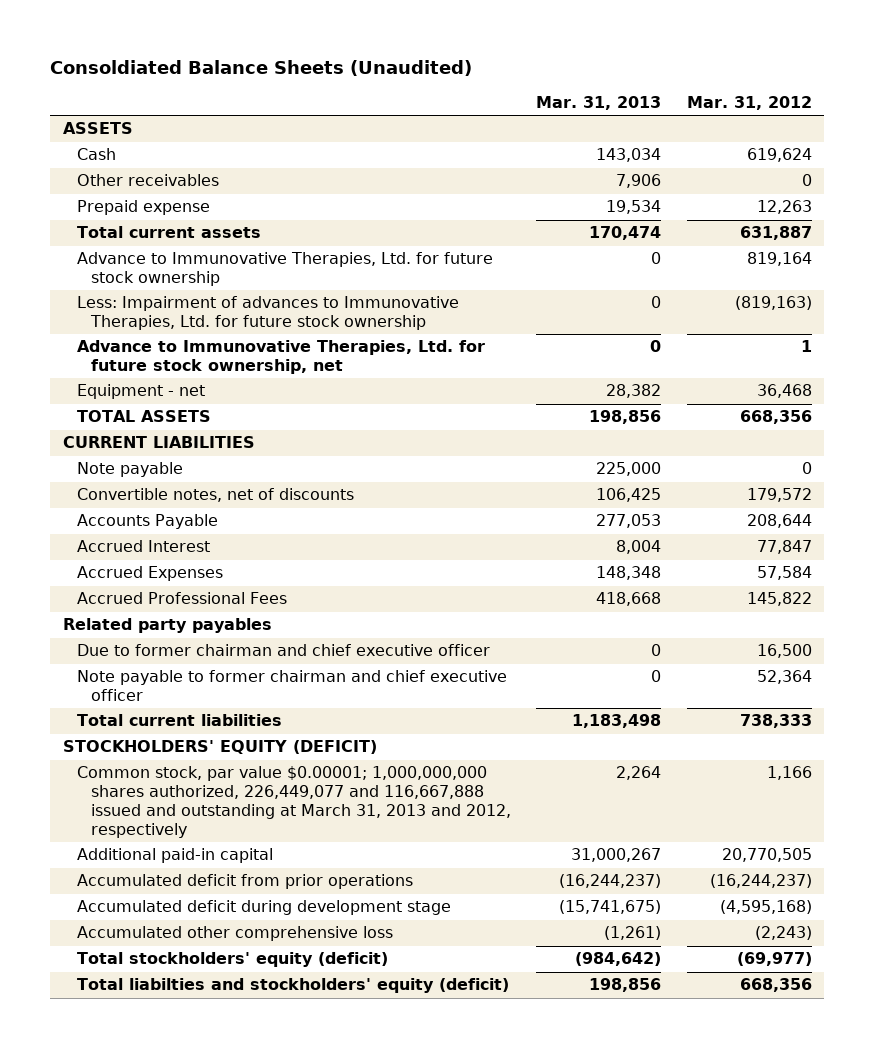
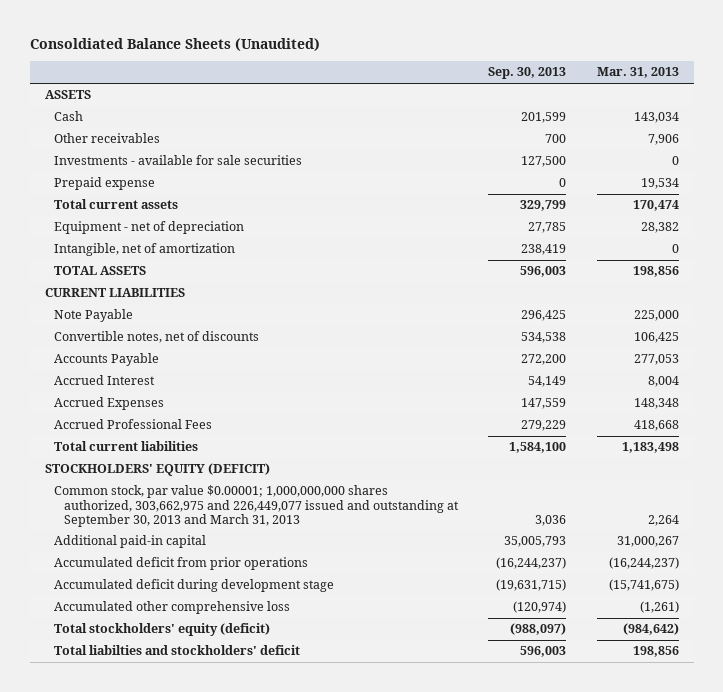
[686,96,812,111] Mar. 31, 2012 -> none
none -> [488,67,567,80] Sep. 30, 2013
none -> [54,155,303,166] Investments - available for sale securities
[76,252,493,287] Advance to Immunovative Therapies, Ltd. for future stock ownership -> none
[76,296,459,331] Less: Impairment of advances to Immunovative Therapies, Ltd. for future stock ownership -> none
[76,340,485,375] Advance to Immunovative Therapies, Ltd. for future stock ownership, net -> none
[76,384,205,400] Equipment - net -> [54,221,245,235] Equipment - net of depreciation
none -> [54,243,236,257] Intangible, net of amortization
[76,462,183,478] Note payable -> [54,309,134,323] Note Payable
[62,618,272,634] Related party payables -> none
[76,644,490,657] Due to former chairman and chief executive officer -> none
[76,670,507,702] Note payable to former chairman and chief executive officer -> none
[76,766,512,838] Common stock, par value $0.00001; 1,000,000,000 shares authorized, 226,449,077 and 116,667,888 issued and outstanding at March 31, 2013 and 2012, respectively -> [54,485,459,527] Common stock, par value $0.00001; 1,000,000,000 shares authorized, 303,662,975 and 226,449,077 issued and outstanding at September 30, 2013 and March 31, 2013
[76,978,509,994] Total liabilties and stockholders' equity (deficit) -> [54,645,301,656] Total liabilties and stockholders' deficit

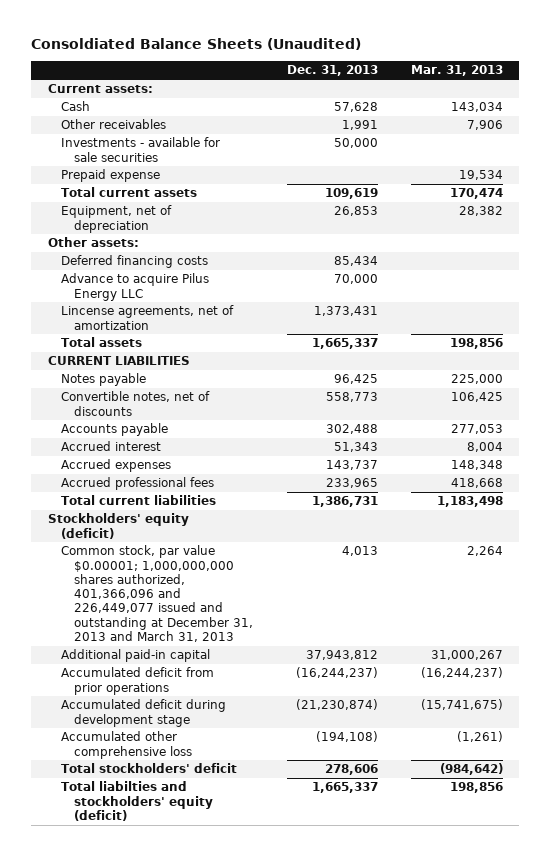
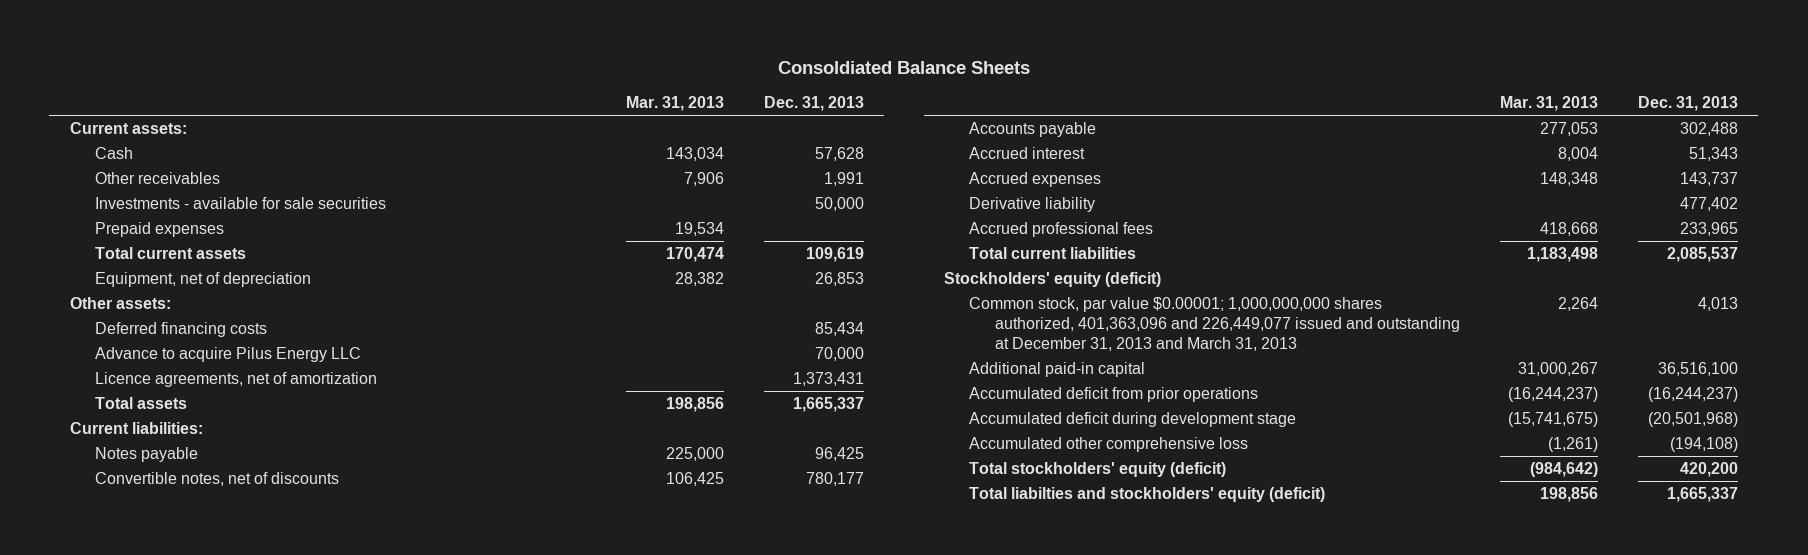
[31,38,362,51] Consoldiated Balance Sheets (Unaudited) -> [777,61,1030,75] Consoldiated Balance Sheets
[61,169,161,183] Prepaid expense -> [94,222,224,238] Prepaid expenses
[61,305,235,330] Lincense agreements, net of amortization -> [94,372,377,388] Licence agreements, net of amortization
[48,356,191,366] CURRENT LIABILITIES -> [69,422,203,435] Current liabilities:
[325,392,378,403] 558,773 -> [805,472,864,487] 780,177
none -> [969,197,1096,213] Derivative liability
[311,496,378,508] 1,386,731 -> [1667,247,1739,263] 2,085,537
[61,545,254,642] Common stock, par value $0.00001; 1,000,000,000 shares authorized, 401,366,096 and 226,449,077 issued and outstanding at December 31, 2013 and March 31, 2013 -> [969,297,1460,351] Common stock, par value $0.00001; 1,000,000,000 shares authorized, 401,363,096 and 226,449,077 issued and outstanding at December 31, 2013 and March 31, 2013
[305,650,378,661] 37,943,812 -> [1658,362,1739,377] 36,516,100
[295,699,378,711] (21,230,874) -> [1648,412,1739,428] (20,501,968)
[61,763,238,774] Total stockholders' deficit -> [969,462,1227,478] Total stockholders' equity (deficit)
[324,764,378,776] 278,606 -> [1680,462,1739,478] 420,200

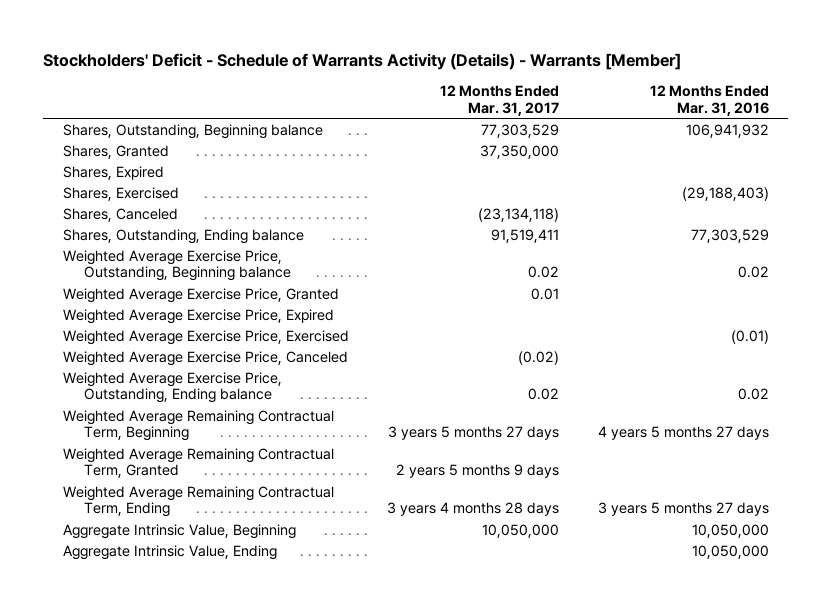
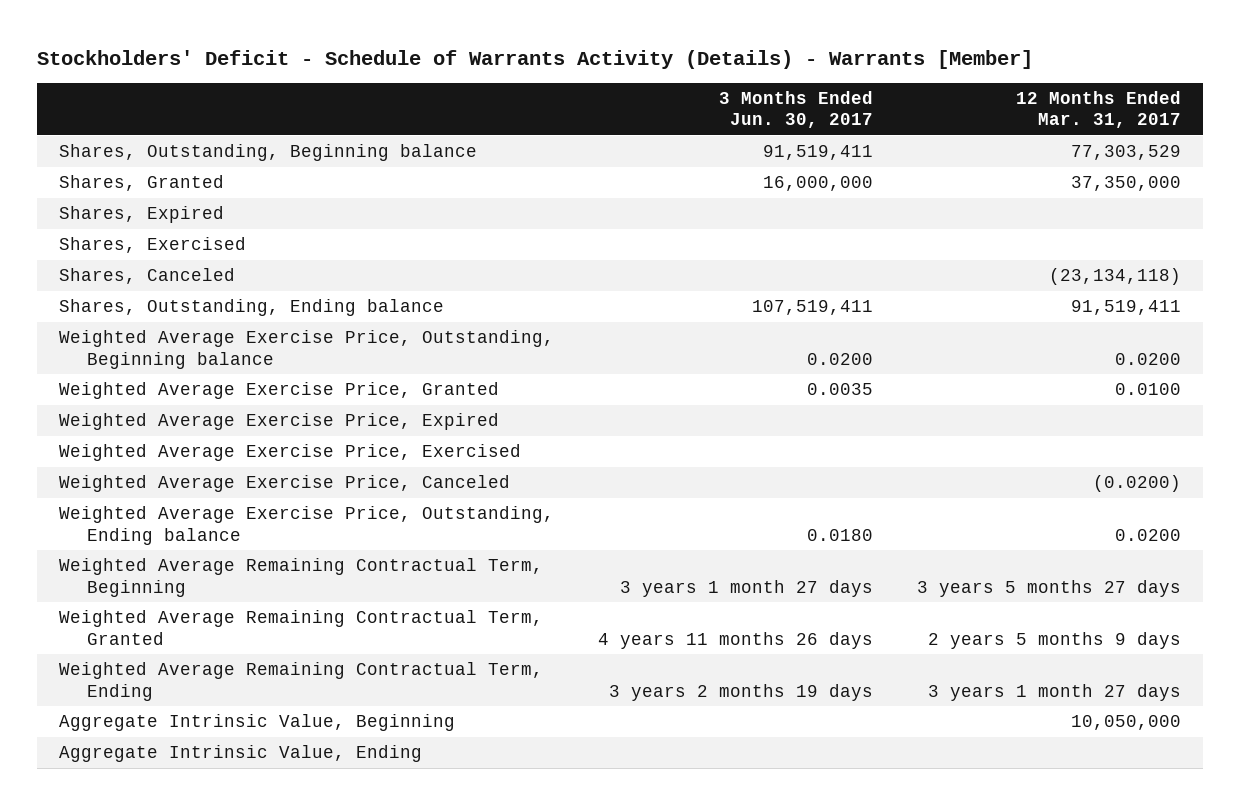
[649,85,769,116] 12 Months Ended Mar. 31, 2016 -> none
none -> [719,90,874,129] 3 Months Ended Jun. 30, 2017
[528,266,560,279] 0.02 -> [1115,352,1182,365] 0.0200
[531,287,560,300] 0.01 -> [1115,383,1182,396] 0.0100
[518,350,560,365] (0.02) -> [1093,475,1182,493] (0.0200)
[528,388,560,401] 0.02 -> [1115,528,1182,541] 0.0200
[387,502,560,517] 3 years 4 months 28 days -> [928,683,1182,701] 3 years 1 month 27 days

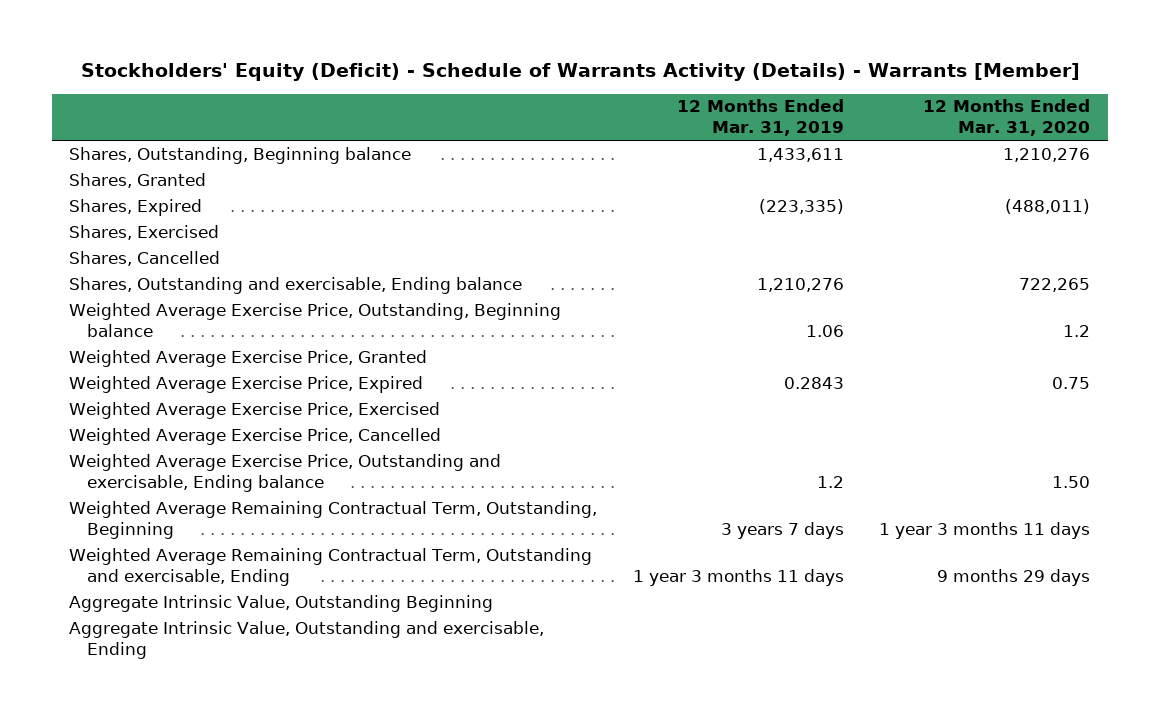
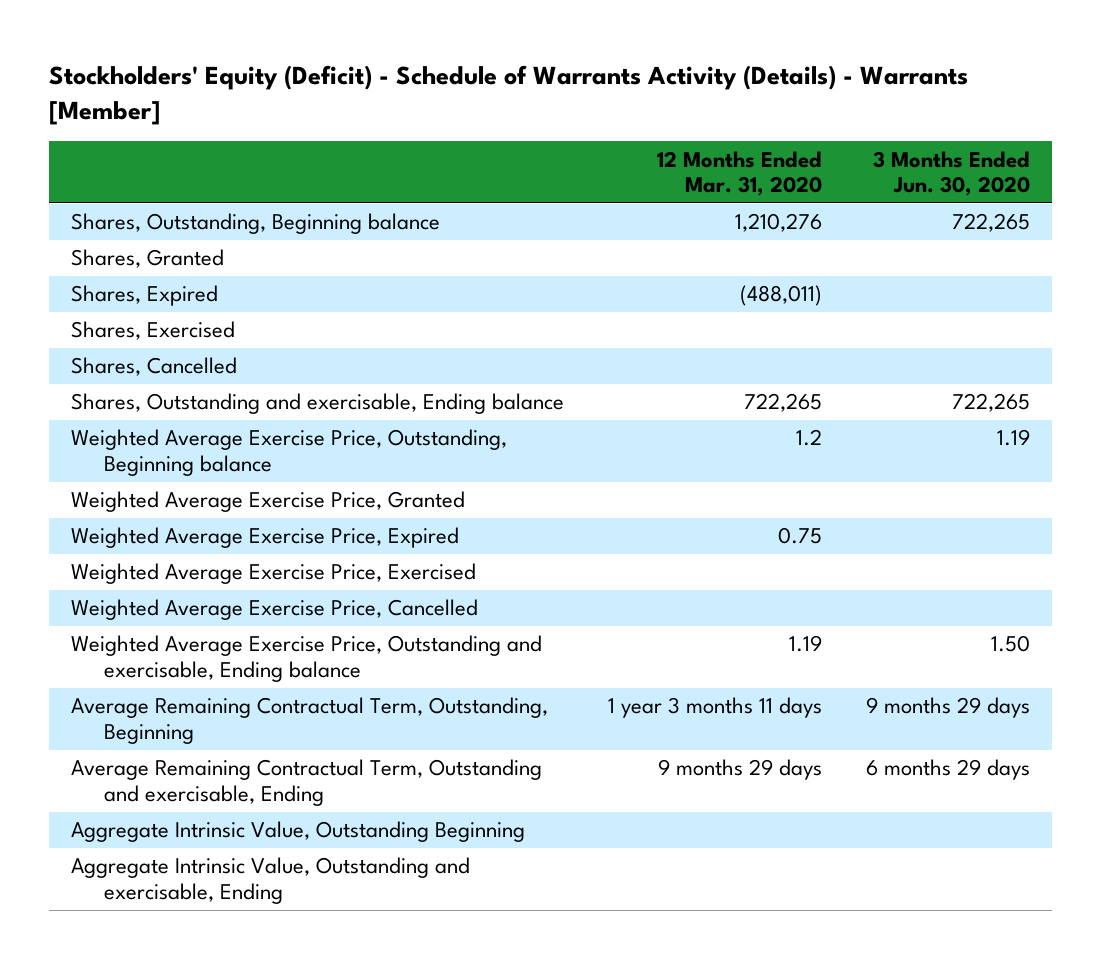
[676,99,844,137] 12 Months Ended Mar. 31, 2019 -> none
none -> [872,150,1030,197] 3 Months Ended Jun. 30, 2020
[1052,475,1091,488] 1.50 -> [788,635,822,653] 1.19
[69,500,598,539] Weighted Average Remaining Contractual Term, Outstanding, Beginning -> [71,697,549,745] Average Remaining Contractual Term, Outstanding, Beginning
[69,547,593,586] Weighted Average Remaining Contractual Term, Outstanding and exercisable, Ending -> [71,759,543,807] Average Remaining Contractual Term, Outstanding and exercisable, Ending

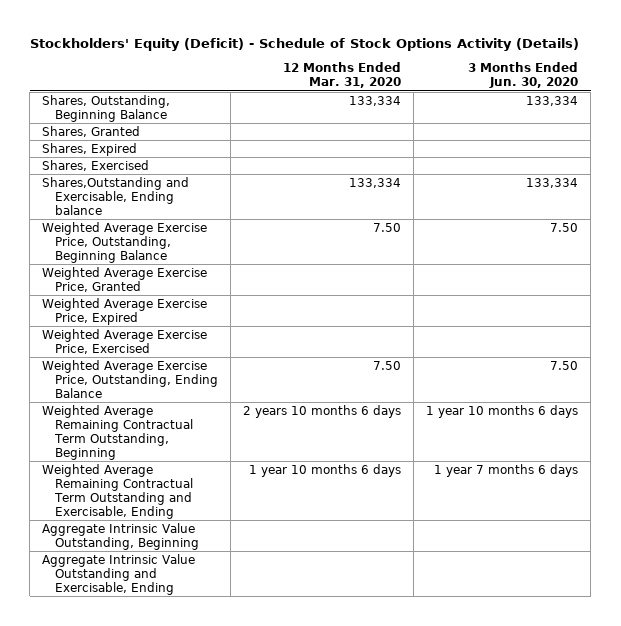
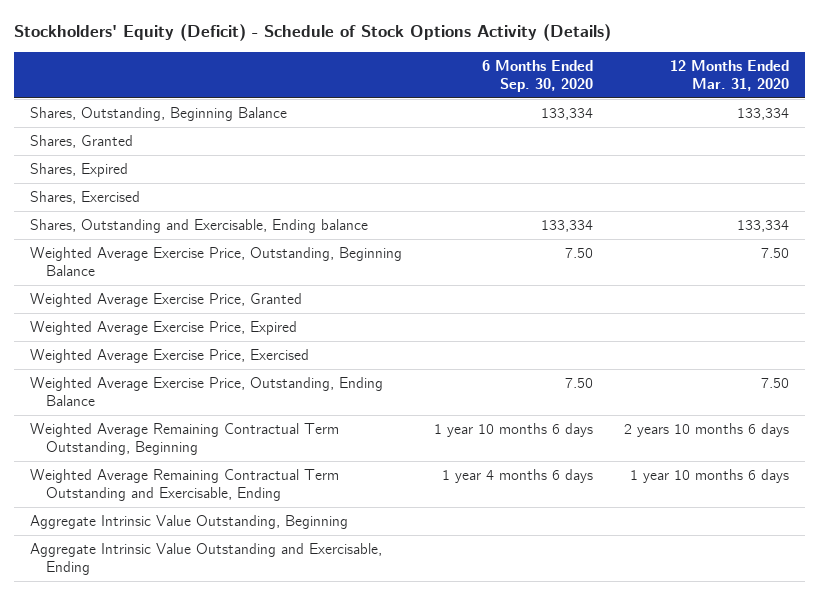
[468,62,579,89] 3 Months Ended Jun. 30, 2020 -> none
none -> [481,59,593,92] 6 Months Ended Sep. 30, 2020
[42,176,190,215] Shares,Outstanding and Exercisable, Ending balance -> [29,219,368,234] Shares, Outstanding and Exercisable, Ending balance

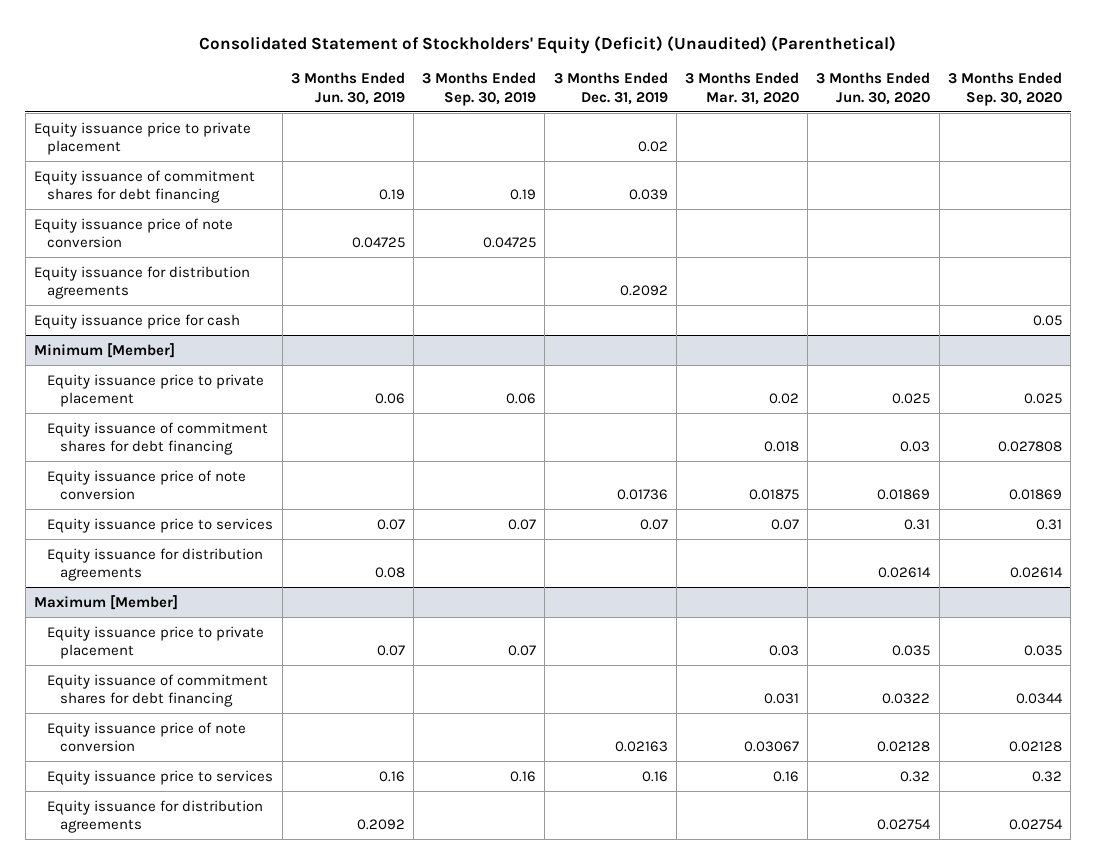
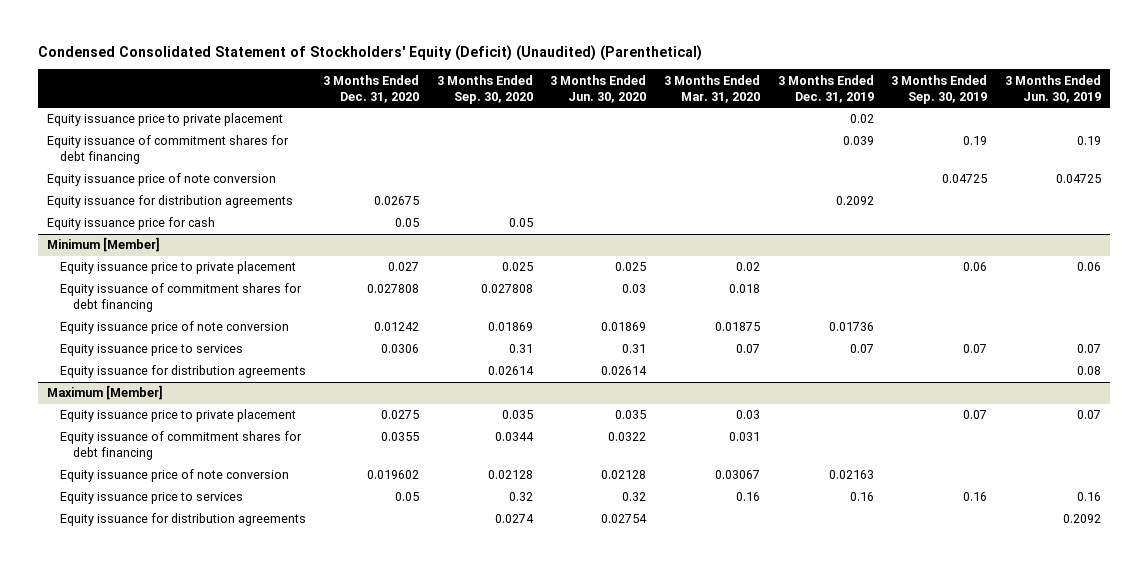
[199,35,897,54] Consolidated Statement of Stockholders' Equity (Deficit) (Unaudited) (Parenthetical) -> [37,44,702,61] Condensed Consolidated Statement of Stockholders' Equity (Deficit) (Unaudited) (Parenthetical)
none -> [323,74,420,103] 3 Months Ended Dec. 31, 2020
[1008,818,1063,830] 0.02754 -> [494,514,534,524] 0.0274

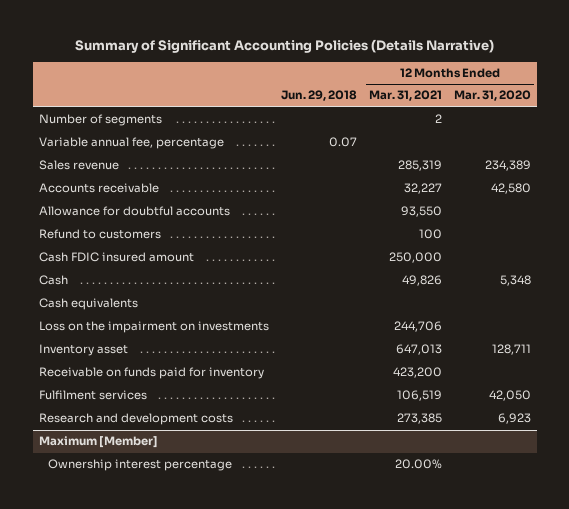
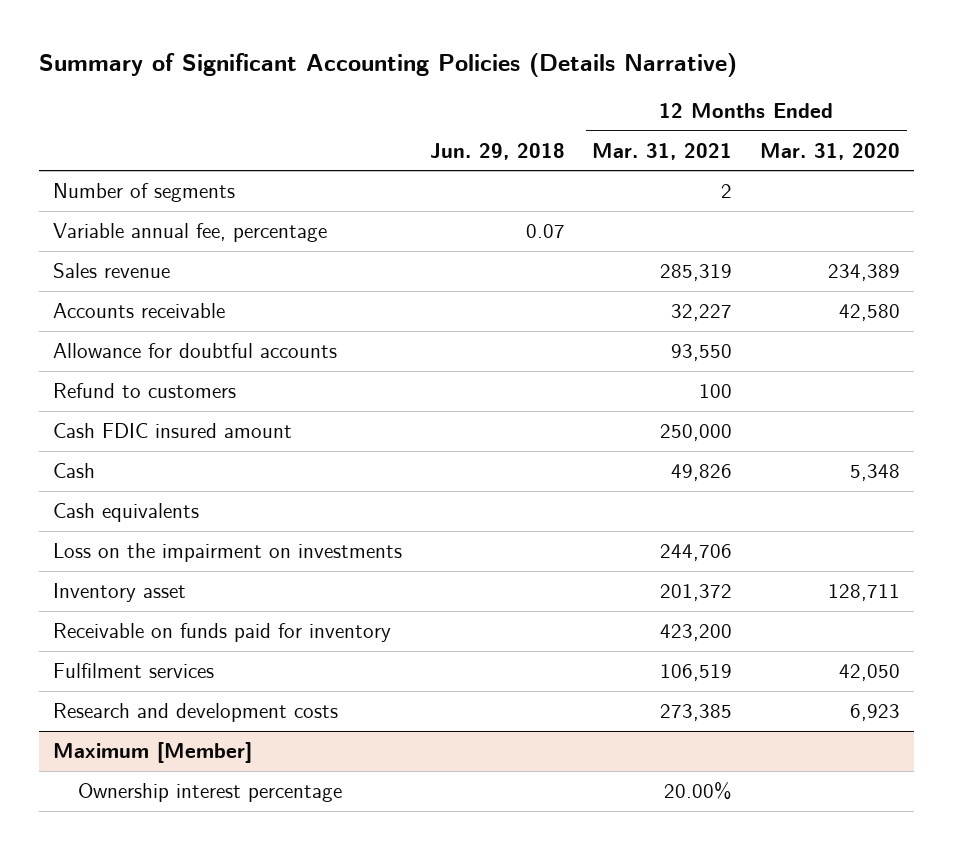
[395,344,442,356] 647,013 -> [660,583,733,601] 201,372

